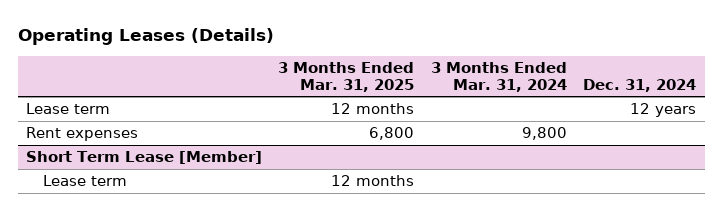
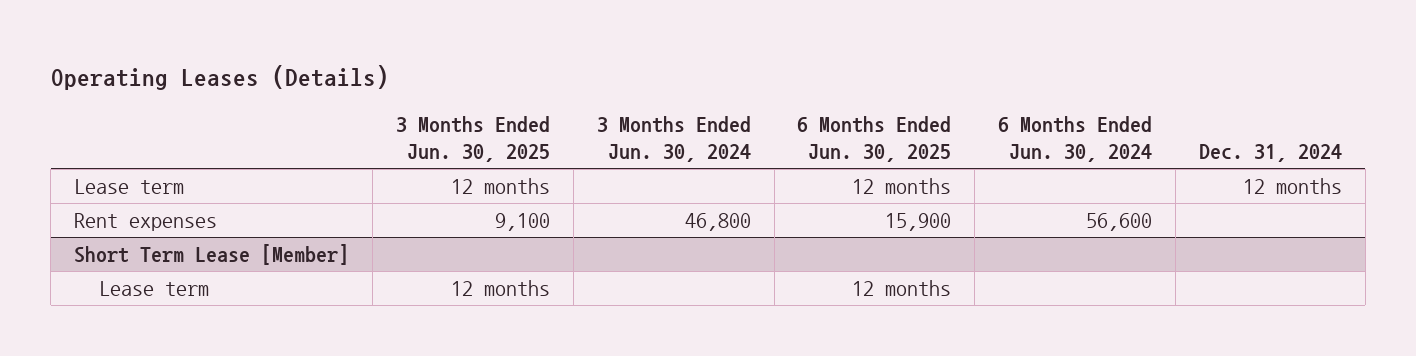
[278,61,415,92] 3 Months Ended Mar. 31, 2025 -> none
[430,61,567,92] 3 Months Ended Mar. 31, 2024 -> none
none -> [395,115,550,163] 3 Months Ended Jun. 30, 2025
none -> [596,115,751,163] 3 Months Ended Jun. 30, 2024
none -> [797,115,952,163] 6 Months Ended Jun. 30, 2025
none -> [998,115,1153,163] 6 Months Ended Jun. 30, 2024
[630,103,697,118] 12 years -> [1242,177,1342,194] 12 months

